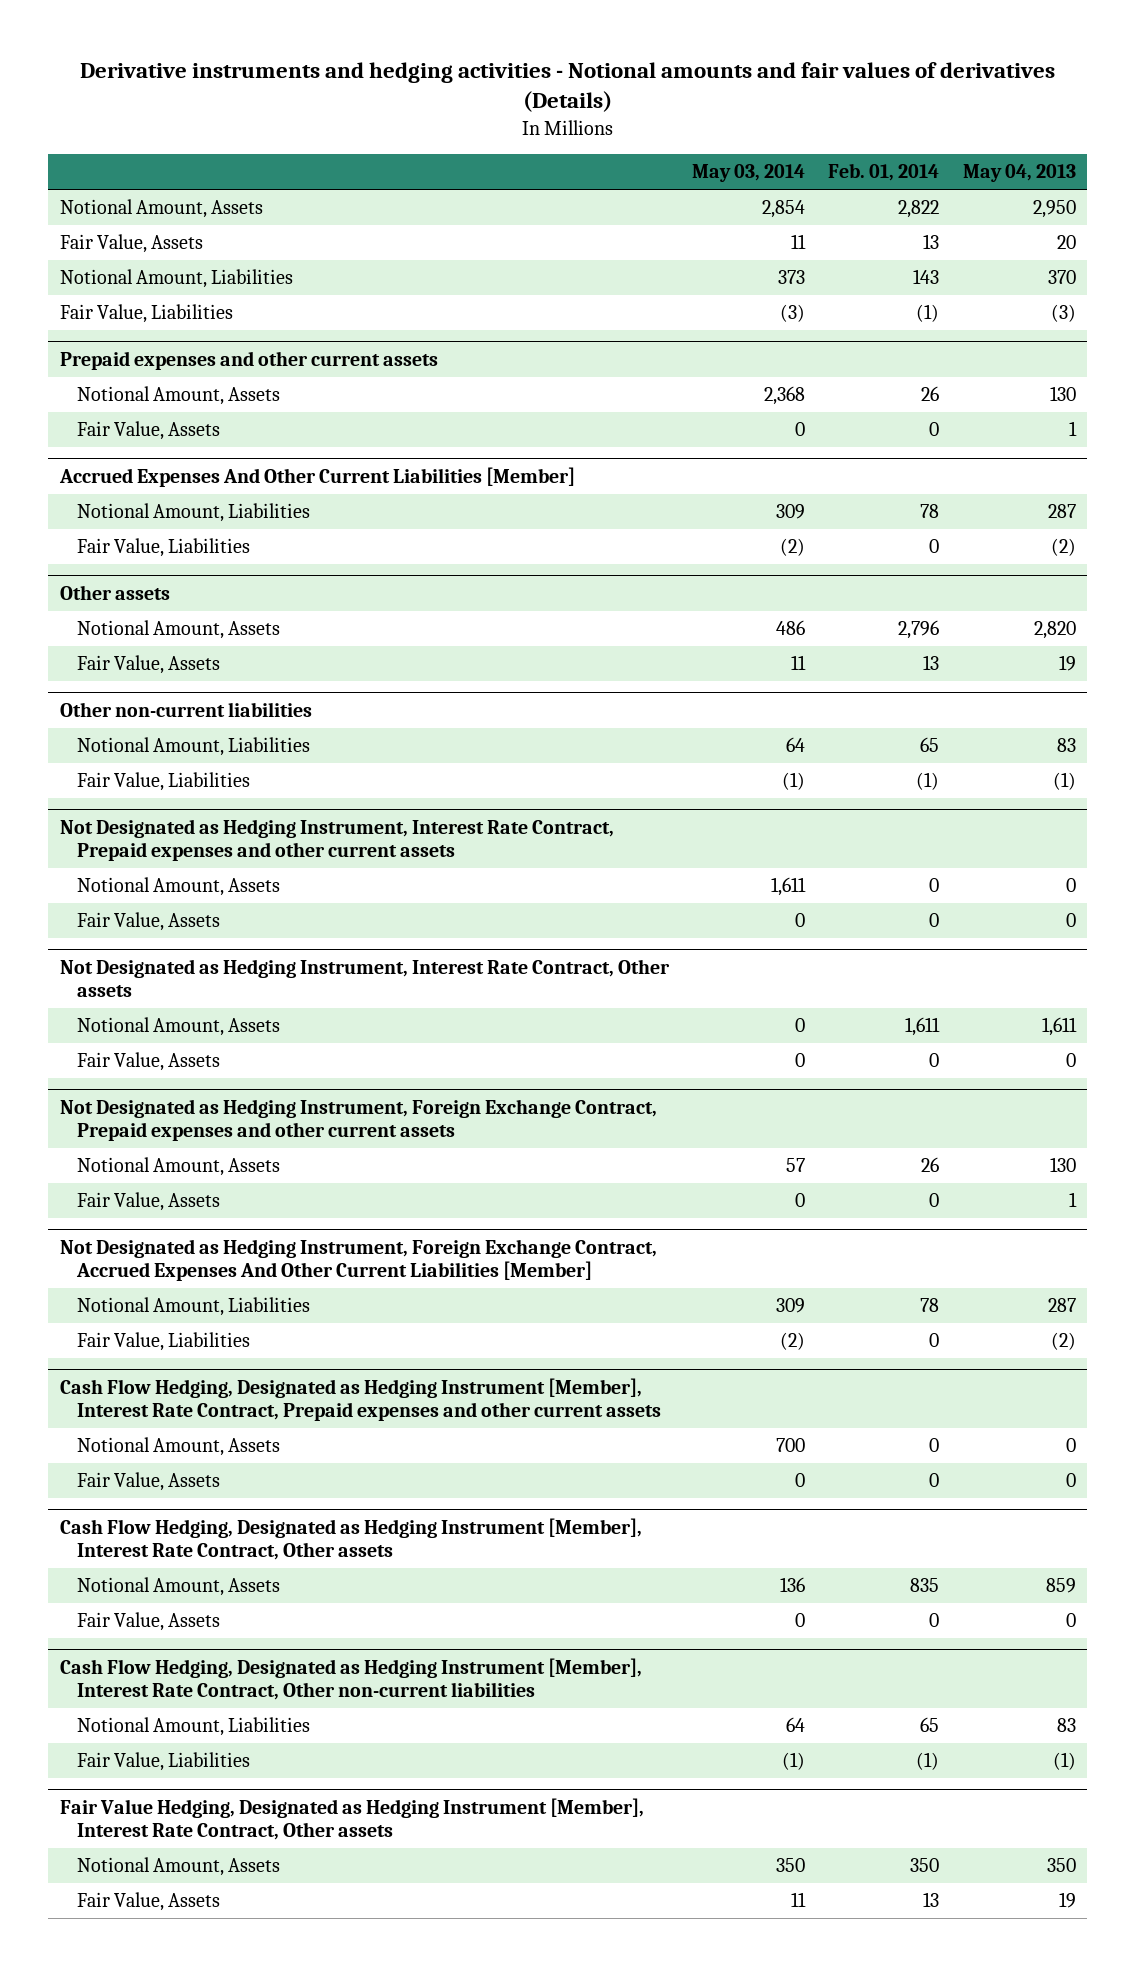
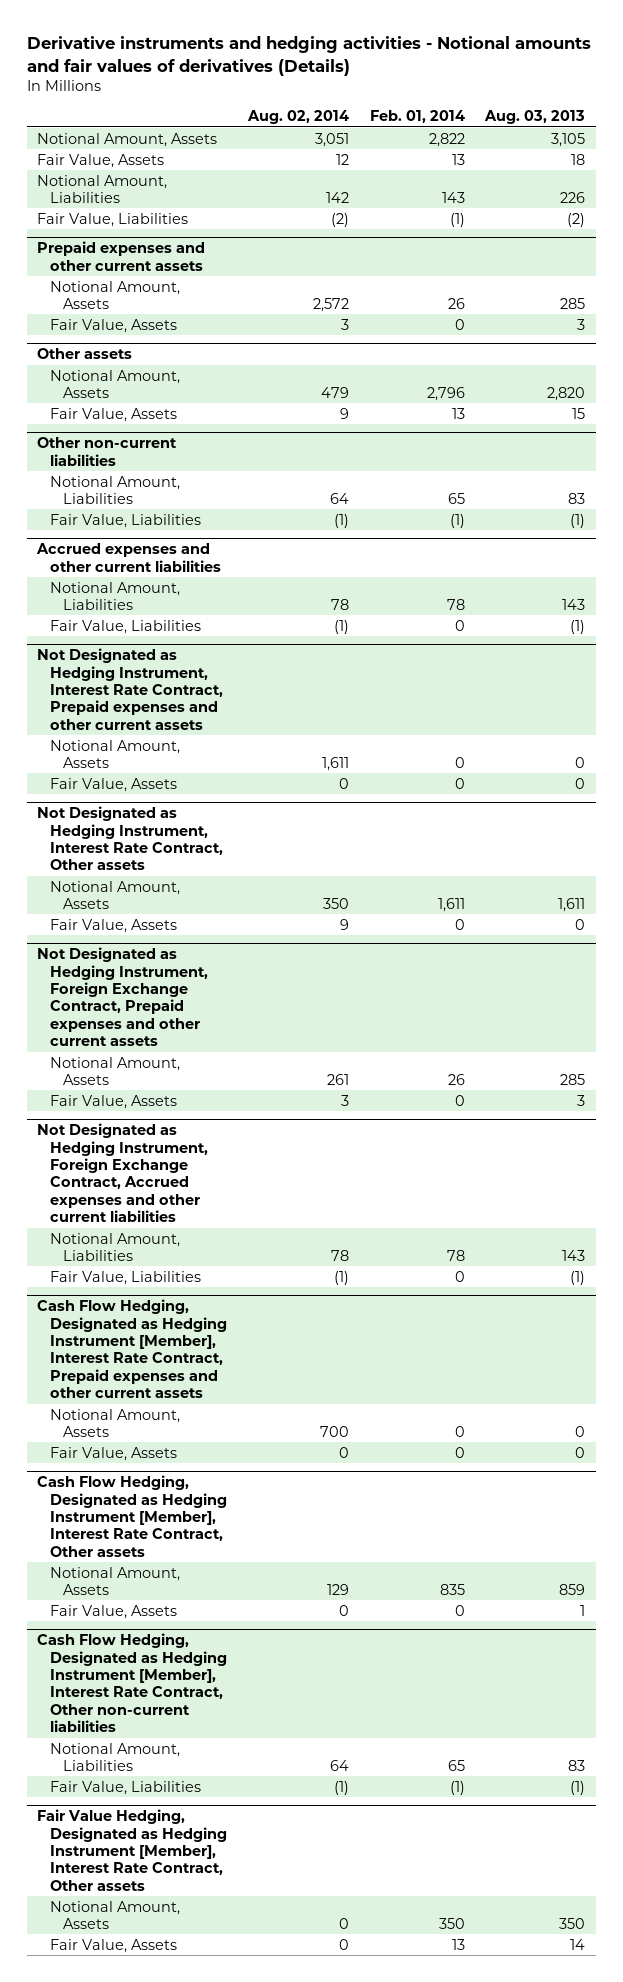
[692,164,806,183] May 03, 2014 -> none
[962,164,1076,183] May 04, 2013 -> none
none -> [247,110,350,125] Aug. 02, 2014
none -> [484,110,586,125] Aug. 03, 2013
[58,466,575,487] Accrued Expenses And Other Current Liabilities [Member] -> none
[76,503,310,523] Notional Amount, Liabilities -> none
[76,538,250,558] Fair Value, Liabilities -> none
none -> [36,543,222,572] Accrued expenses and other current liabilities
none -> [50,581,181,610] Notional Amount, Liabilities
none -> [50,619,202,634] Fair Value, Liabilities
[59,1238,657,1281] Not Designated as Hedging Instrument, Foreign Exchange Contract, Accrued Expenses And Other Current Liabilities [Member] -> [37,1123,209,1223] Not Designated as Hedging Instrument, Foreign Exchange Contract, Accrued expenses and other current liabilities

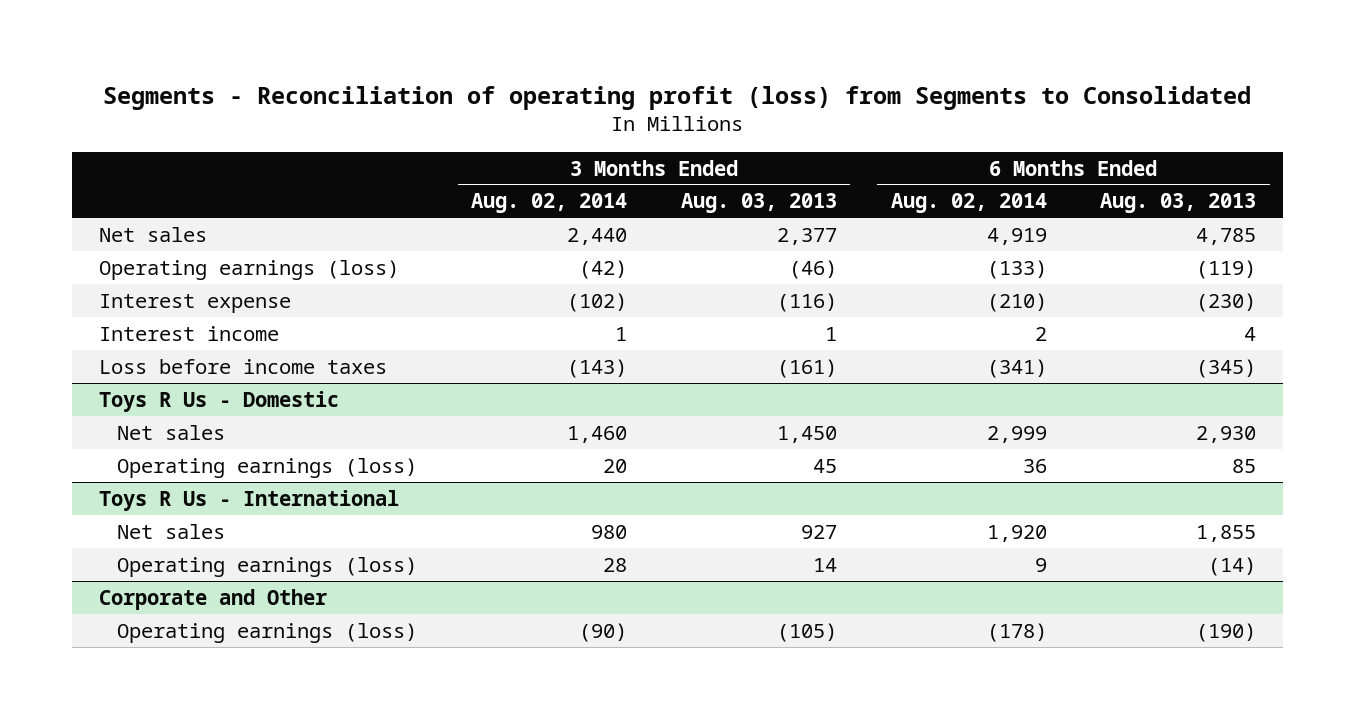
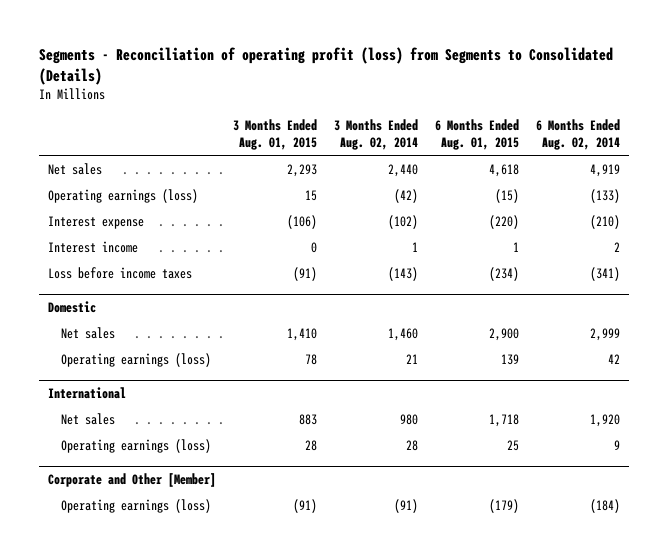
[103,85,1252,110] Segments - Reconciliation of operating profit (loss) from Segments to Consolidated -> [39,47,614,85] Segments - Reconciliation of operating profit (loss) from Segments to Consolidated (Details)
[680,193,837,214] Aug. 03, 2013 -> none
[1100,193,1257,214] Aug. 03, 2013 -> none
none -> [232,118,317,150] 3 Months Ended Aug. 01, 2015
none -> [435,118,520,150] 6 Months Ended Aug. 01, 2015
[98,390,339,412] Toys R Us - Domestic -> none
none -> [47,301,96,314] Domestic
[98,489,399,511] Toys R Us - International -> none
[603,458,628,473] 20 -> [406,353,419,364] 21
[1022,458,1047,473] 36 -> [608,353,621,364] 42
none -> [47,387,126,400] International
[98,588,327,610] Corporate and Other -> [47,473,216,488] Corporate and Other [Member]
[579,622,628,642] (90) -> [394,498,419,513] (91)
[986,622,1047,642] (178) -> [590,498,621,513] (184)

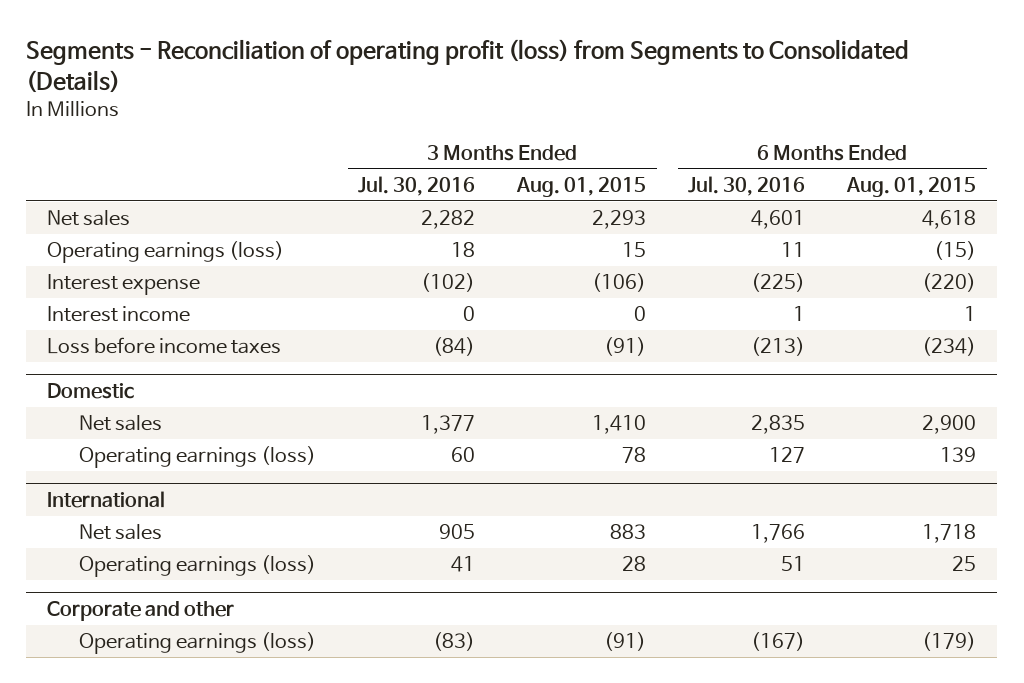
[334,118,419,150] 3 Months Ended Aug. 02, 2014 -> none
[536,118,621,150] 6 Months Ended Aug. 02, 2014 -> none
none -> [358,175,476,196] Jul. 30, 2016
none -> [688,175,806,196] Jul. 30, 2016
[47,473,216,488] Corporate and Other [Member] -> [47,601,235,622] Corporate and other

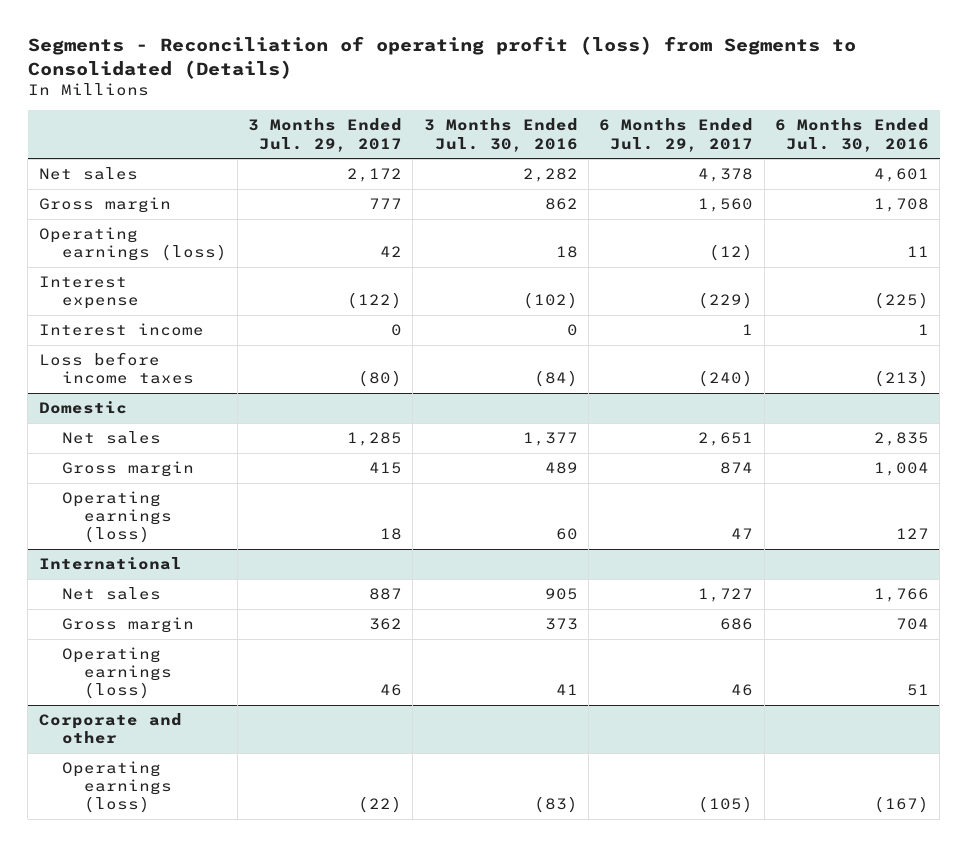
[516,176,647,197] Aug. 01, 2015 -> none
[846,176,977,197] Aug. 01, 2015 -> none
none -> [248,118,403,152] 3 Months Ended Jul. 29, 2017
none -> [599,118,754,152] 6 Months Ended Jul. 29, 2017
none -> [38,197,171,214] Gross margin
none -> [61,461,194,478] Gross margin
none -> [61,617,194,634] Gross margin

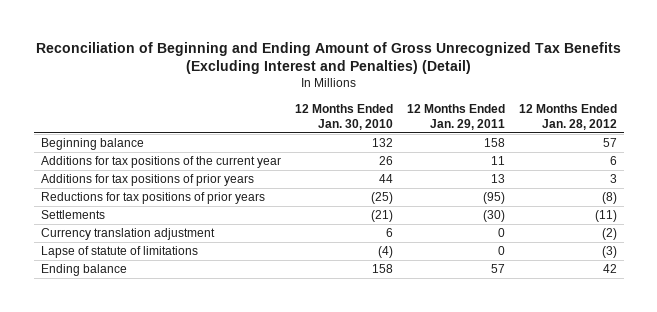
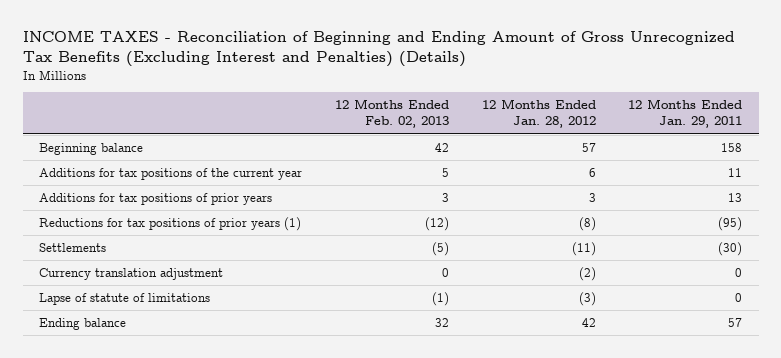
[35,41,621,75] Reconciliation of Beginning and Ending Amount of Gross Unrecognized Tax Benefits (Excluding Interest and Penalties) (Detail) -> [22,31,735,68] INCOME TAXES - Reconciliation of Beginning and Ending Amount of Gross Unrecognized Tax Benefits (Excluding Interest and Penalties) (Details)
[294,103,393,130] 12 Months Ended Jan. 30, 2010 -> none
none -> [334,99,449,129] 12 Months Ended Feb. 02, 2013
[40,192,265,205] Reductions for tax positions of prior years -> [38,216,301,231] Reductions for tax positions of prior years (1)

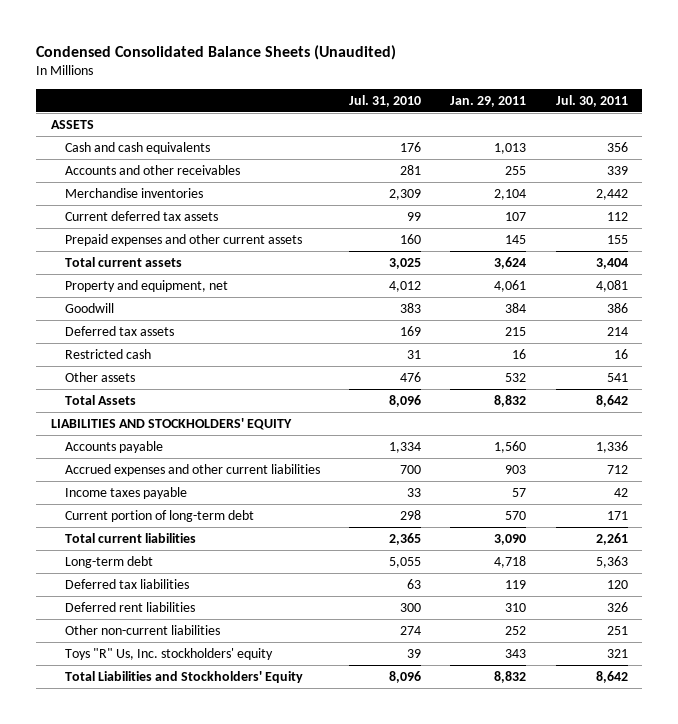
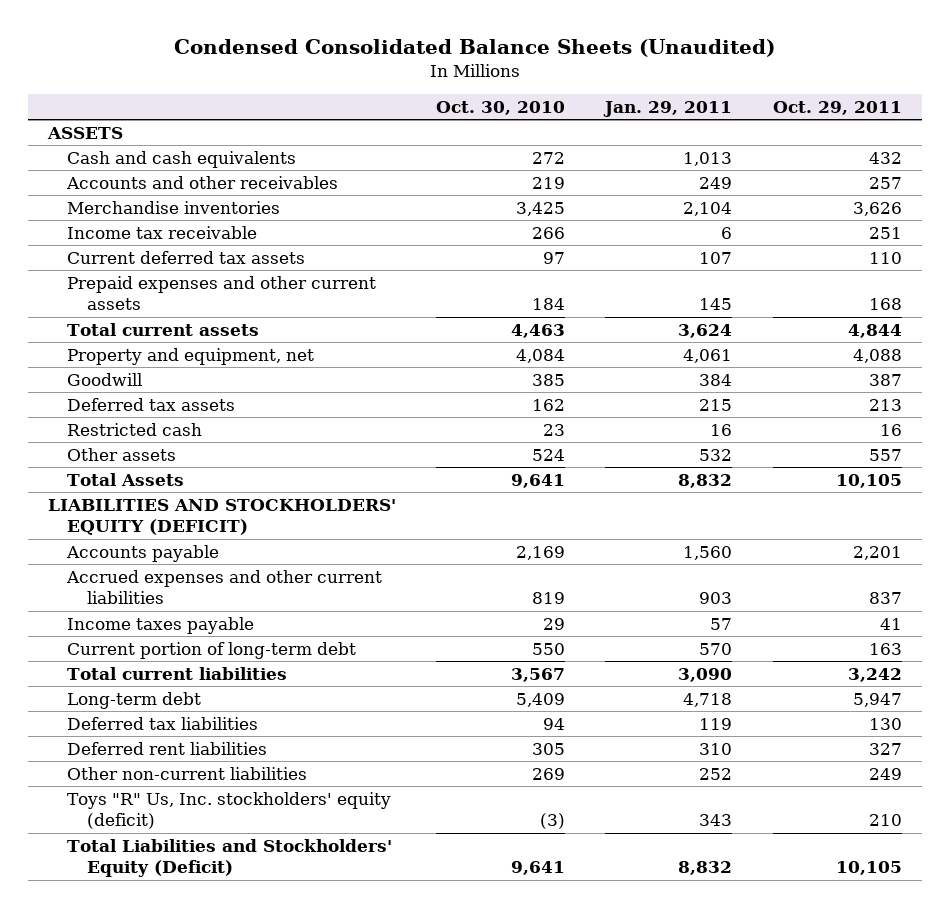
[348,94,421,107] Jul. 31, 2010 -> none
[555,94,628,107] Jul. 30, 2011 -> none
none -> [436,100,566,115] Oct. 30, 2010
none -> [772,100,902,115] Oct. 29, 2011
[505,165,527,175] 255 -> [699,176,733,189] 249
none -> [67,225,258,239] Income tax receivable
[50,417,292,430] LIABILITIES AND STOCKHOLDERS' EQUITY -> [48,498,397,536] LIABILITIES AND STOCKHOLDERS' EQUITY (DEFICIT)
[64,647,273,660] Toys "R" Us, Inc. stockholders' equity -> [67,791,392,830] Toys "R" Us, Inc. stockholders' equity (deficit)
[64,670,303,683] Total Liabilities and Stockholders' Equity -> [67,838,393,878] Total Liabilities and Stockholders' Equity (Deficit)

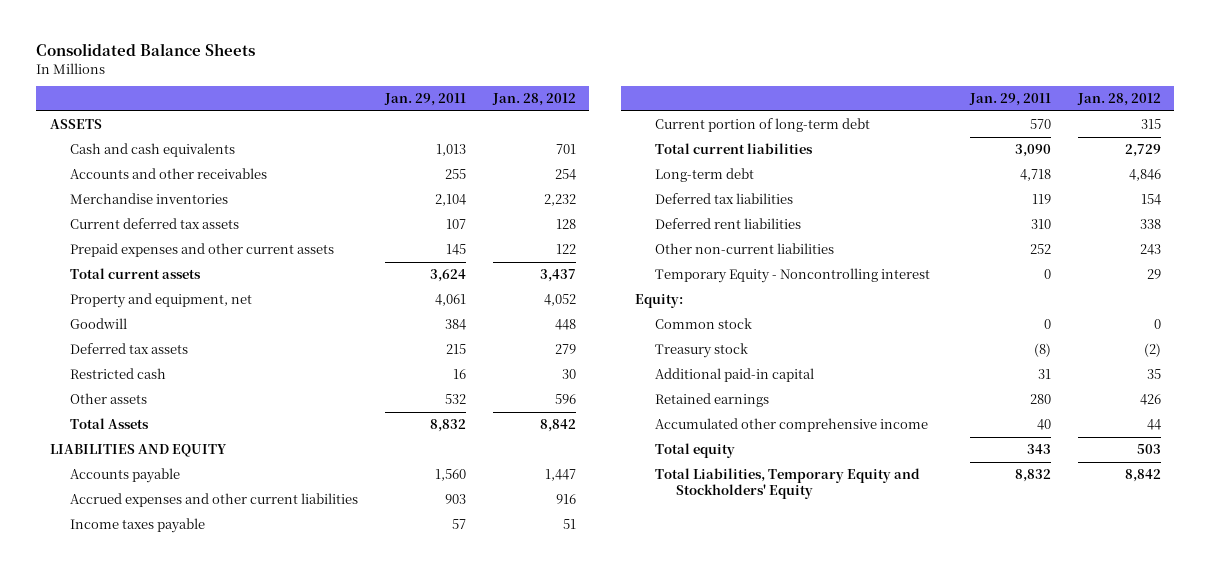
[173,39,775,58] Condensed Consolidated Balance Sheets (Unaudited) -> [36,43,256,57] Consolidated Balance Sheets
[436,100,566,115] Oct. 30, 2010 -> none
[772,100,902,115] Oct. 29, 2011 -> none
none -> [491,93,576,107] Jan. 28, 2012
[699,176,733,189] 249 -> [444,168,466,179] 255
[67,225,258,239] Income tax receivable -> none
[48,498,397,536] LIABILITIES AND STOCKHOLDERS' EQUITY (DEFICIT) -> [49,443,227,457] LIABILITIES AND EQUITY
none -> [655,267,931,283] Temporary Equity - Noncontrolling interest
none -> [634,293,683,308] Equity:
none -> [655,317,753,329] Common stock
none -> [655,342,749,358] Treasury stock
none -> [655,367,815,382] Additional paid-in capital
none -> [655,392,770,407] Retained earnings
none -> [655,417,929,432] Accumulated other comprehensive income
[67,791,392,830] Toys "R" Us, Inc. stockholders' equity (deficit) -> [655,442,736,458] Total equity
[67,838,393,878] Total Liabilities and Stockholders' Equity (Deficit) -> [655,467,921,500] Total Liabilities, Temporary Equity and Stockholders' Equity

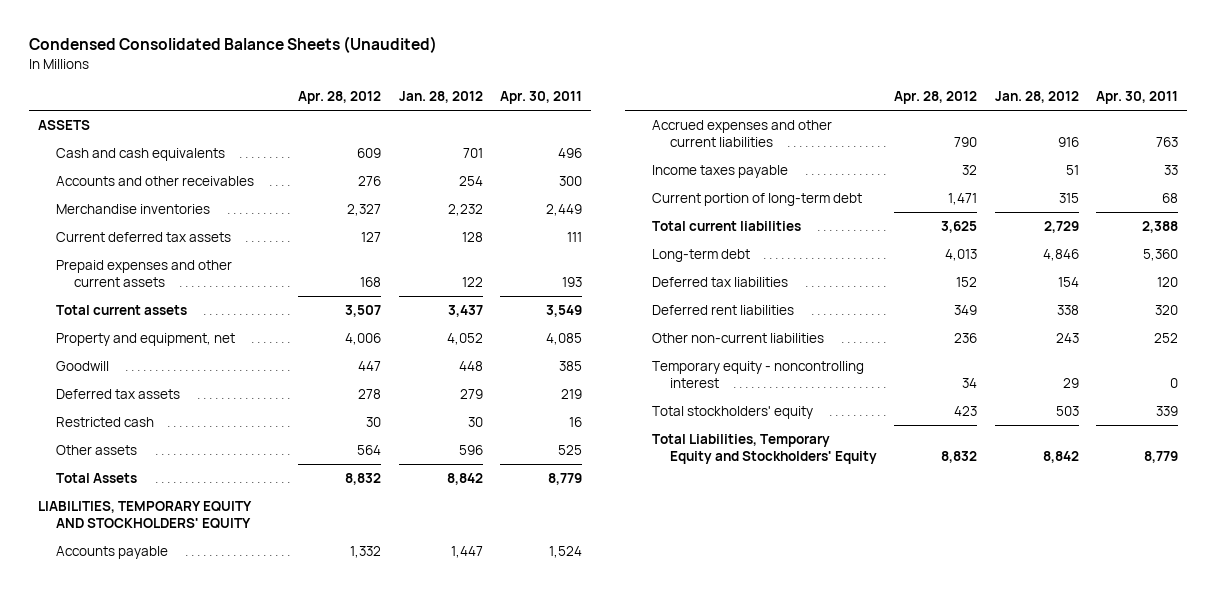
[36,43,256,57] Consolidated Balance Sheets -> [29,36,438,54] Condensed Consolidated Balance Sheets (Unaudited)
[383,93,466,107] Jan. 29, 2011 -> none
none -> [298,91,382,105] Apr. 28, 2012
none -> [500,91,583,105] Apr. 30, 2011
[49,443,227,457] LIABILITIES AND EQUITY -> [37,500,252,529] LIABILITIES, TEMPORARY EQUITY AND STOCKHOLDERS' EQUITY
[634,293,683,308] Equity: -> none
[655,317,753,329] Common stock -> none
[655,342,749,358] Treasury stock -> none
[655,367,815,382] Additional paid-in capital -> none
[655,392,770,407] Retained earnings -> none
[655,417,929,432] Accumulated other comprehensive income -> none
[655,267,931,283] Temporary Equity - Noncontrolling interest -> [651,360,864,388] Temporary equity - noncontrolling interest
[655,442,736,458] Total equity -> [651,405,813,419] Total stockholders' equity

